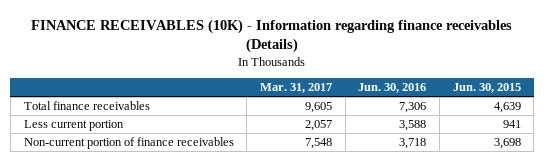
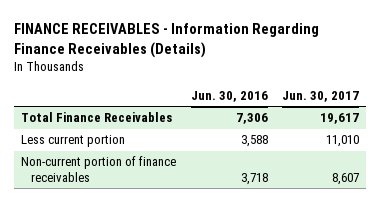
[31,18,513,54] FINANCE RECEIVABLES (10K) - Information regarding finance receivables (Details) -> [14,23,320,59] FINANCE RECEIVABLES - Information Regarding Finance Receivables (Details)
[259,83,332,94] Mar. 31, 2017 -> none
[452,83,521,94] Jun. 30, 2015 -> none
none -> [281,90,359,102] Jun. 30, 2017
[23,101,150,111] Total finance receivables -> [21,112,173,123] Total Finance Receivables

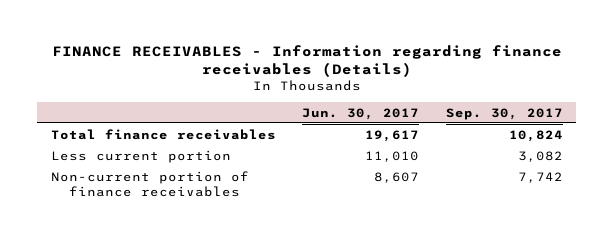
[14,23,320,59] FINANCE RECEIVABLES - Information Regarding Finance Receivables (Details) -> [51,44,562,78] FINANCE RECEIVABLES - Information regarding finance receivables (Details)
[190,90,268,102] Jun. 30, 2016 -> none
none -> [446,107,564,120] Sep. 30, 2017
[21,112,173,123] Total Finance Receivables -> [50,128,276,140] Total finance receivables

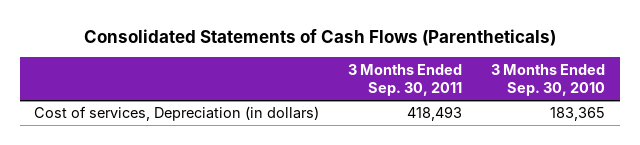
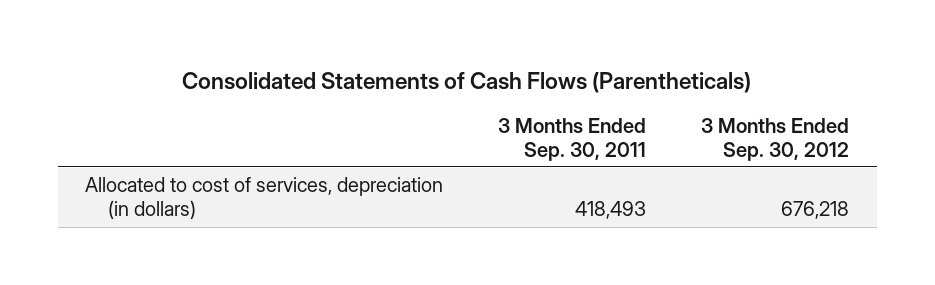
[491,63,606,97] 3 Months Ended Sep. 30, 2010 -> none
none -> [701,117,850,161] 3 Months Ended Sep. 30, 2012
[34,106,320,122] Cost of services, Depreciation (in dollars) -> [85,177,444,220] Allocated to cost of services, depreciation (in dollars)

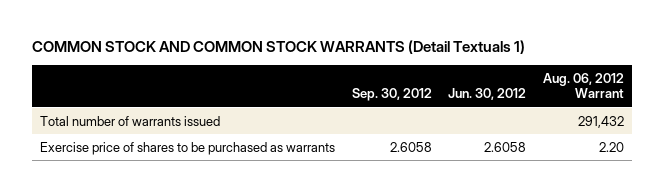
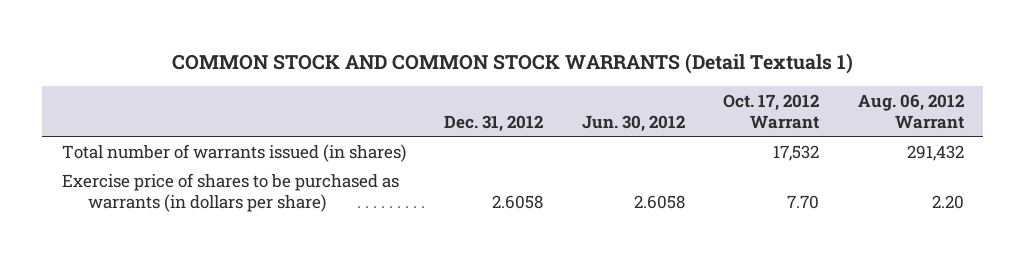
[351,88,432,102] Sep. 30, 2012 -> none
none -> [444,114,544,132] Dec. 31, 2012
none -> [723,93,820,129] Oct. 17, 2012 Warrant
[40,115,221,126] Total number of warrants issued -> [61,143,406,162] Total number of warrants issued (in shares)
[40,141,336,155] Exercise price of shares to be purchased as warrants -> [61,172,399,212] Exercise price of shares to be purchased as warrants (in dollars per share)

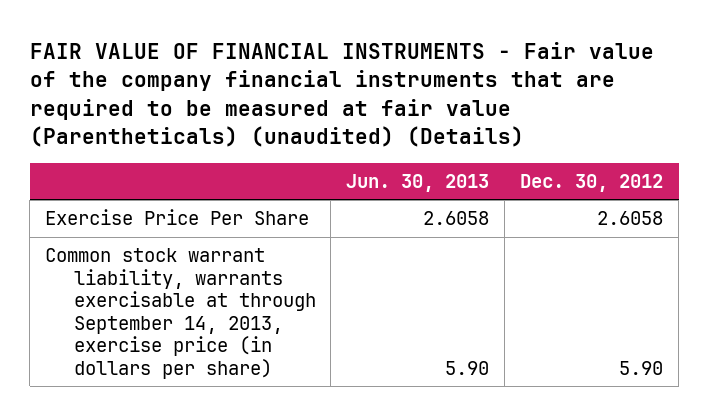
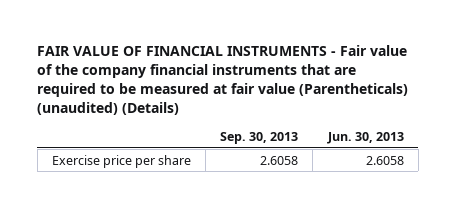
[520,173,664,192] Dec. 30, 2012 -> none
none -> [220,132,299,145] Sep. 30, 2013
[45,247,316,379] Common stock warrant liability, warrants exercisable at through September 14, 2013, exercise price (in dollars per share) -> none
[45,208,310,225] Exercise Price Per Share -> [51,154,191,168] Exercise price per share

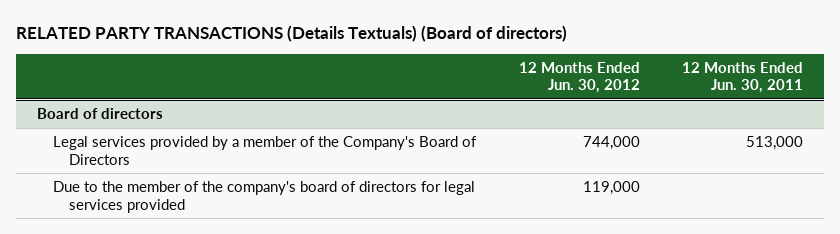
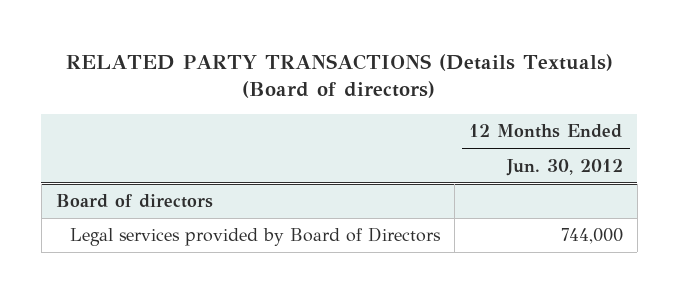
[682,62,804,94] 12 Months Ended Jun. 30, 2011 -> none
[52,181,475,213] Due to the member of the company's board of directors for legal services provided -> none
[52,136,477,165] Legal services provided by a member of the Company's Board of Directors -> [70,227,442,247] Legal services provided by Board of Directors

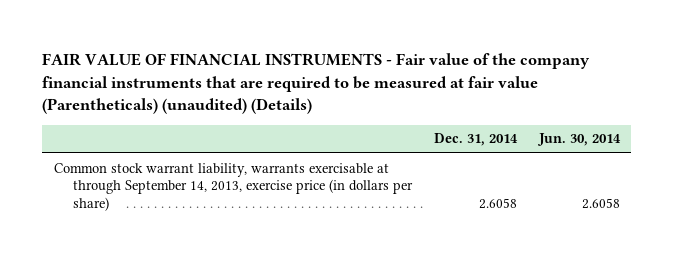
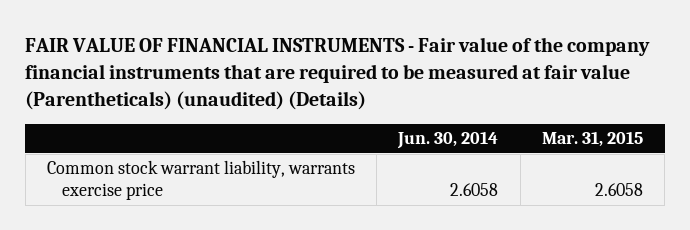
[433,133,518,147] Dec. 31, 2014 -> none
none -> [541,131,643,148] Mar. 31, 2015
[53,162,413,212] Common stock warrant liability, warrants exercisable at through September 14, 2013, exercise price (in dollars per share) -> [46,160,355,201] Common stock warrant liability, warrants exercise price

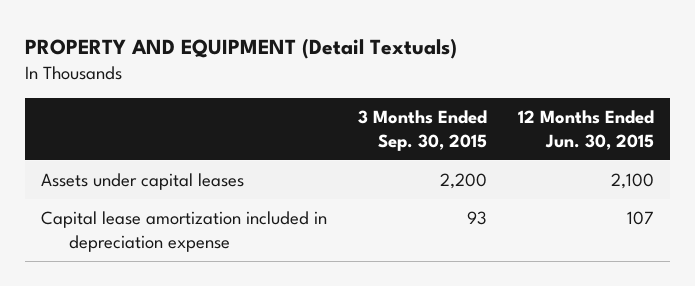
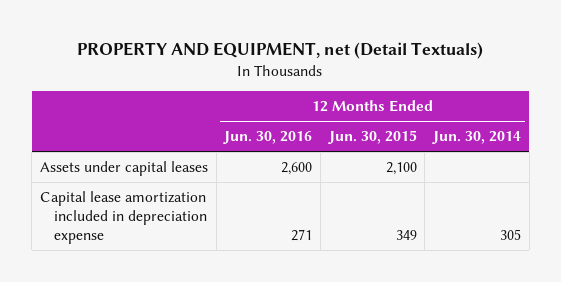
[25,37,458,59] PROPERTY AND EQUIPMENT (Detail Textuals) -> [77,42,484,60] PROPERTY AND EQUIPMENT, net (Detail Textuals)
[357,110,487,151] 3 Months Ended Sep. 30, 2015 -> none
none -> [223,131,313,145] Jun. 30, 2016
none -> [431,131,521,145] Jun. 30, 2014
[627,211,655,226] 107 -> [395,230,417,241] 349

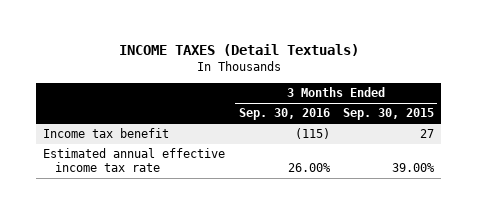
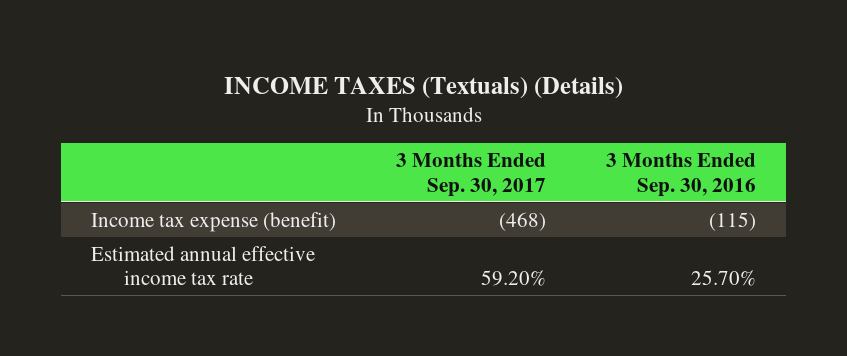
[118,43,359,56] INCOME TAXES (Detail Textuals) -> [223,76,623,99] INCOME TAXES (Textuals) (Details)
[342,108,434,121] Sep. 30, 2015 -> none
none -> [396,153,547,197] 3 Months Ended Sep. 30, 2017
[43,128,170,139] Income tax benefit -> [90,211,336,232] Income tax expense (benefit)
[287,163,331,173] 26.00% -> [691,270,757,287] 25.70%

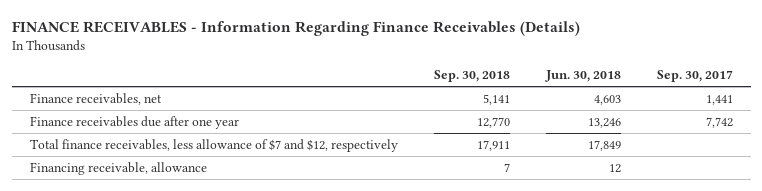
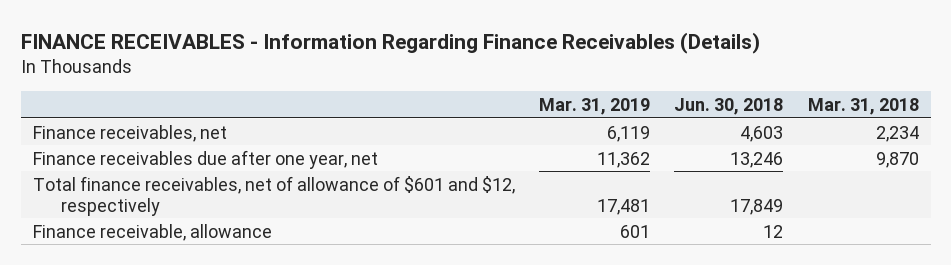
[433,70,510,83] Sep. 30, 2018 -> none
[656,70,733,83] Sep. 30, 2017 -> none
none -> [539,97,651,115] Mar. 31, 2019
none -> [807,97,919,115] Mar. 31, 2018
[29,115,239,129] Finance receivables due after one year -> [32,149,378,169] Finance receivables due after one year, net
[29,138,398,152] Total finance receivables, less allowance of $7 and $12, respectively -> [32,175,515,216] Total finance receivables, net of allowance of $601 and $12, respectively
[29,161,207,175] Financing receivable, allowance -> [32,223,272,241] Finance receivable, allowance

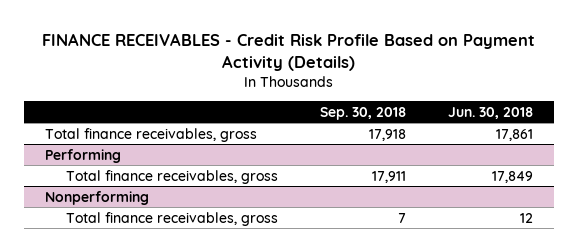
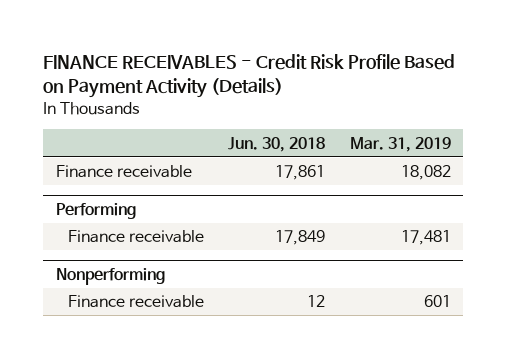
[319,106,406,120] Sep. 30, 2018 -> none
none -> [349,136,451,152] Mar. 31, 2019
[44,127,257,142] Total finance receivables, gross -> [55,165,192,179] Finance receivable
[65,169,278,184] Total finance receivables, gross -> [67,230,204,244] Finance receivable
[65,211,278,226] Total finance receivables, gross -> [67,295,204,309] Finance receivable

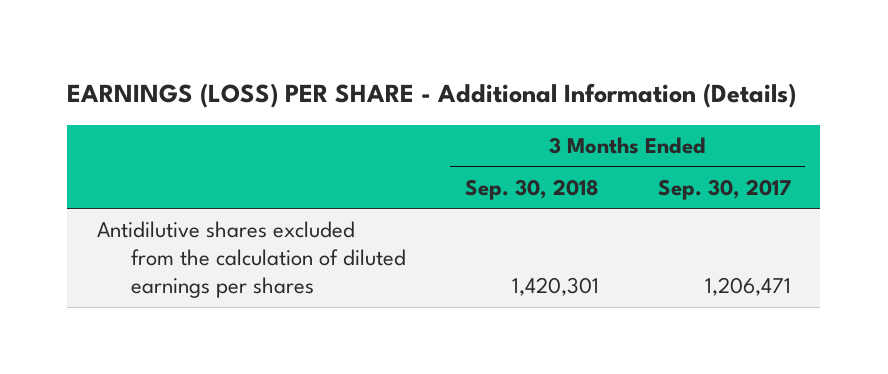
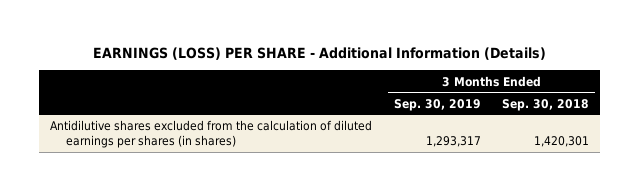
[657,178,791,200] Sep. 30, 2017 -> none
none -> [393,98,481,111] Sep. 30, 2019
[96,221,406,299] Antidilutive shares excluded from the calculation of diluted earnings per shares -> [50,120,373,149] Antidilutive shares excluded from the calculation of diluted earnings per shares (in shares)

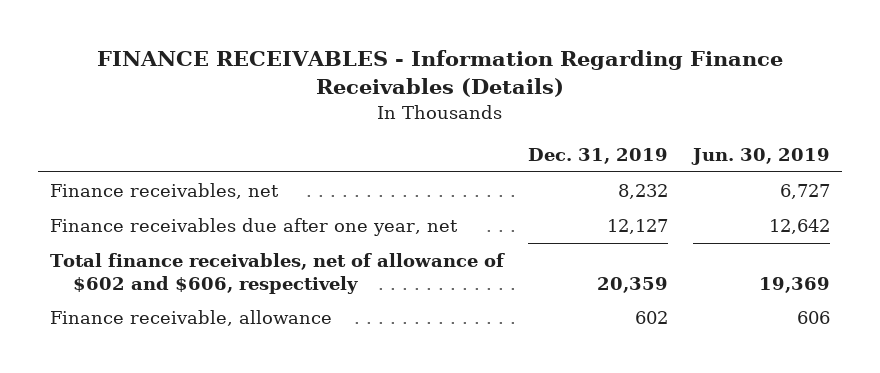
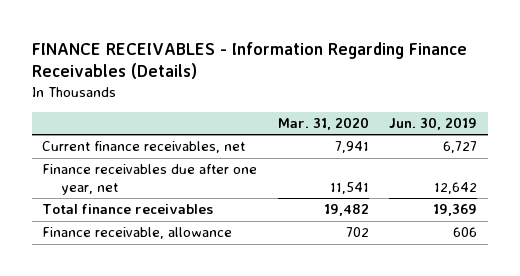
[528,147,669,164] Dec. 31, 2019 -> none
none -> [277,116,369,130] Mar. 31, 2020
[50,182,280,199] Finance receivables, net -> [42,141,246,154] Current finance receivables, net
[50,252,506,294] Total finance receivables, net of allowance of $602 and $606, respectively -> [42,204,214,215] Total finance receivables

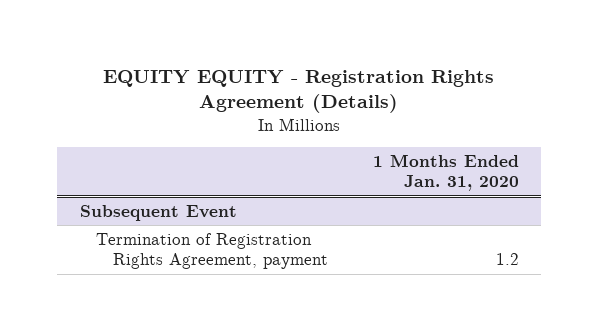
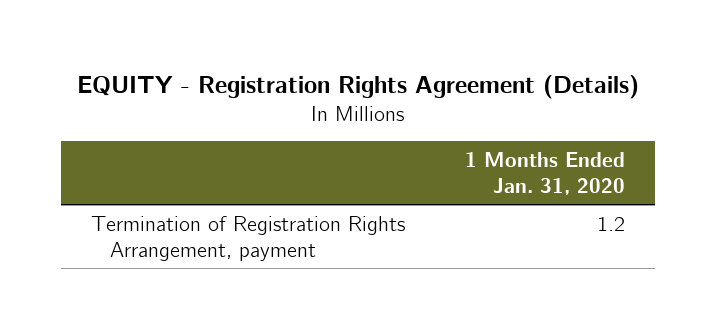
[103,69,495,114] EQUITY EQUITY - Registration Rights Agreement (Details) -> [77,75,640,100] EQUITY - Registration Rights Agreement (Details)
[79,204,237,221] Subsequent Event -> none
[96,232,328,270] Termination of Registration Rights Agreement, payment -> [91,216,406,261] Termination of Registration Rights Arrangement, payment

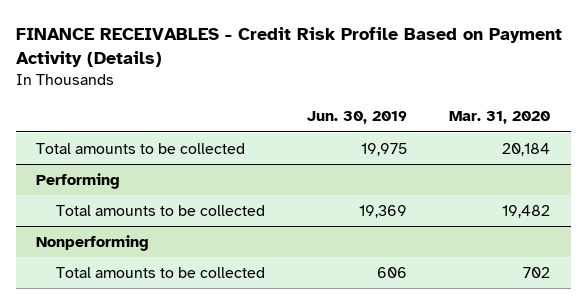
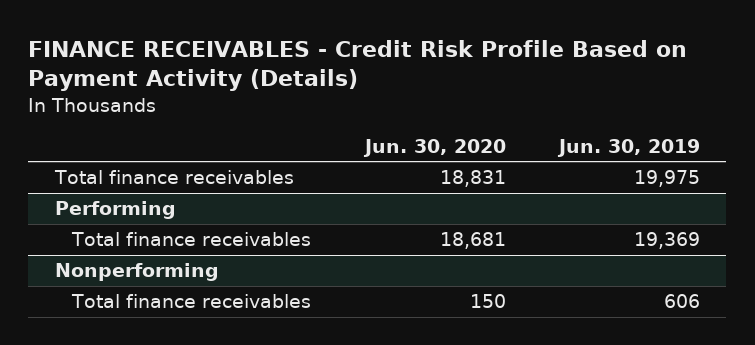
[448,111,550,125] Mar. 31, 2020 -> none
none -> [362,138,506,157] Jun. 30, 2020
[36,143,246,155] Total amounts to be collected -> [54,170,295,185] Total finance receivables
[55,205,265,217] Total amounts to be collected -> [71,232,312,247] Total finance receivables
[55,267,265,279] Total amounts to be collected -> [71,294,312,309] Total finance receivables

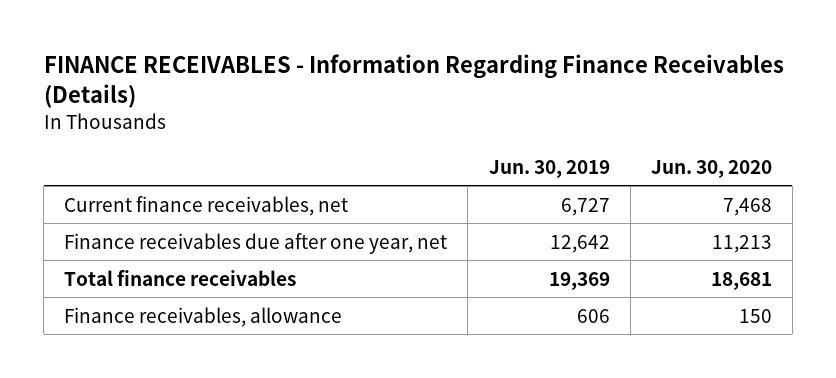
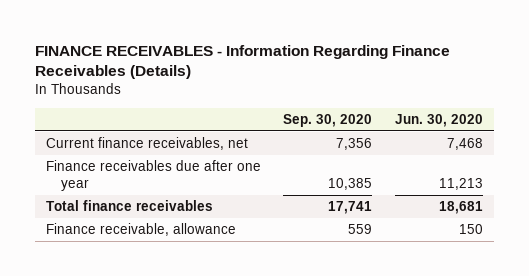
[488,159,610,178] Jun. 30, 2019 -> none
none -> [283,113,373,127] Sep. 30, 2020
[64,232,448,254] Finance receivables due after one year, net -> [46,160,262,191] Finance receivables due after one year
[64,306,343,327] Finance receivables, allowance -> [46,223,237,237] Finance receivable, allowance

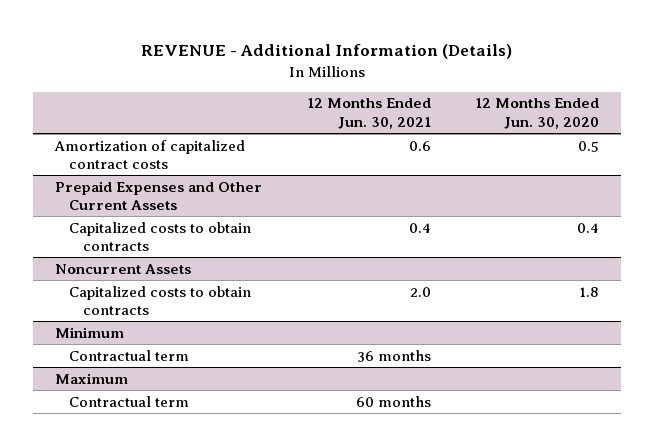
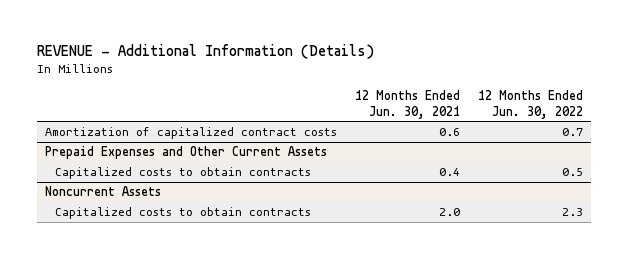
[475,98,600,129] 12 Months Ended Jun. 30, 2020 -> none
none -> [477,89,583,119] 12 Months Ended Jun. 30, 2022
[55,326,125,338] Minimum -> none
[69,349,190,361] Contractual term -> none
[55,372,129,384] Maximum -> none
[69,395,190,407] Contractual term -> none

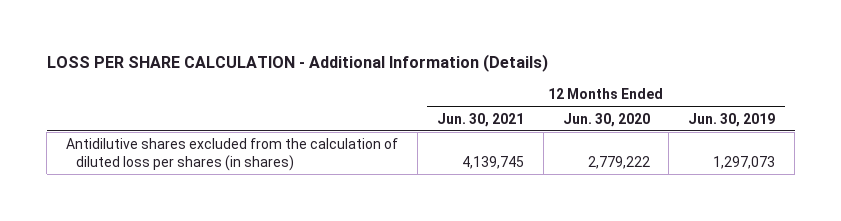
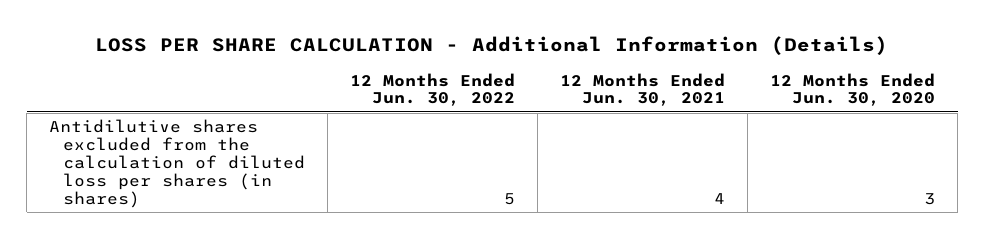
[688,112,776,127] Jun. 30, 2019 -> none
none -> [350,72,516,107] 12 Months Ended Jun. 30, 2022
[461,155,524,169] 4,139,745 -> [714,193,726,205] 4
[587,155,650,169] 2,779,222 -> [924,193,936,206] 3

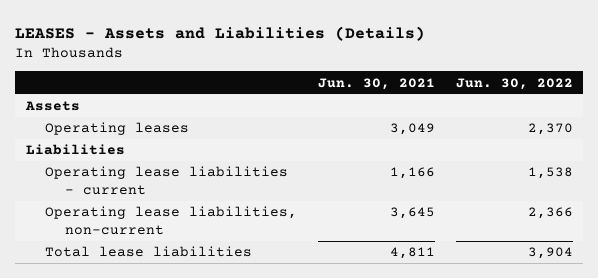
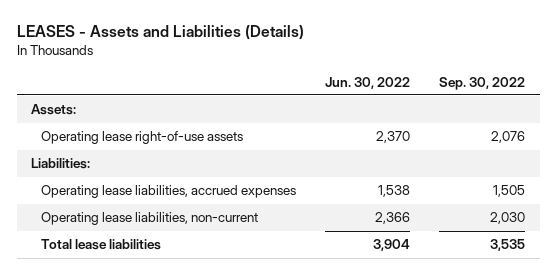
[317,77,435,90] Jun. 30, 2021 -> none
none -> [439,76,526,90] Sep. 30, 2022
[24,101,80,112] Assets -> [31,104,77,116] Assets:
[45,122,190,136] Operating leases -> [40,131,243,145] Operating lease right-of-use assets
[25,144,125,156] Liabilities -> [31,158,91,170] Liabilities:
[45,166,289,195] Operating lease liabilities - current -> [40,185,296,199] Operating lease liabilities, accrued expenses

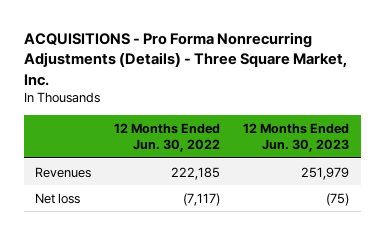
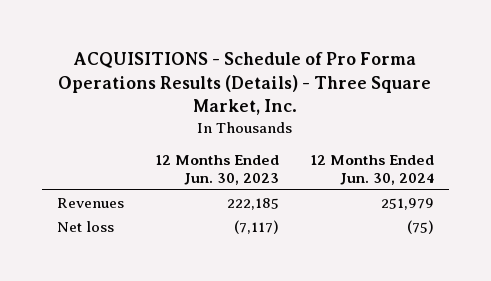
[23,32,347,86] ACQUISITIONS - Pro Forma Nonrecurring Adjustments (Details) - Three Square Market, Inc. -> [58,52,432,116] ACQUISITIONS - Schedule of Pro Forma Operations Results (Details) - Three Square Market, Inc.
[114,122,221,153] 12 Months Ended Jun. 30, 2022 -> none
none -> [309,154,434,186] 12 Months Ended Jun. 30, 2024
[301,166,350,180] 251,979 -> [226,198,279,211] 222,185
[326,192,350,206] (75) -> [233,220,279,235] (7,117)

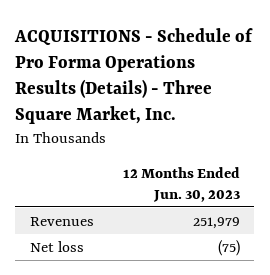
[309,154,434,186] 12 Months Ended Jun. 30, 2024 -> none
[226,198,279,211] 222,185 -> [192,216,240,229] 251,979
[233,220,279,235] (7,117) -> [217,239,240,256] (75)

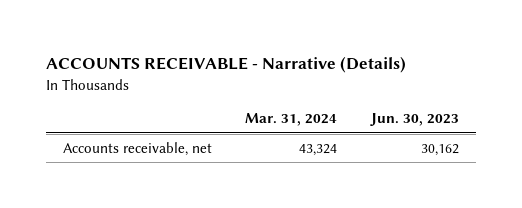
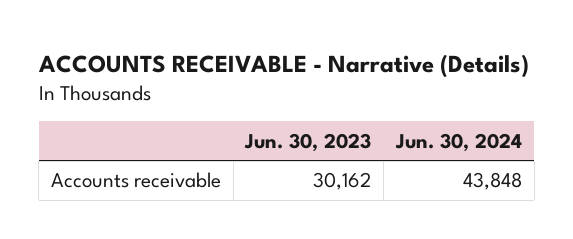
[245,113,338,127] Mar. 31, 2024 -> none
none -> [394,132,522,152] Jun. 30, 2024
[63,141,213,156] Accounts receivable, net -> [50,172,221,189] Accounts receivable

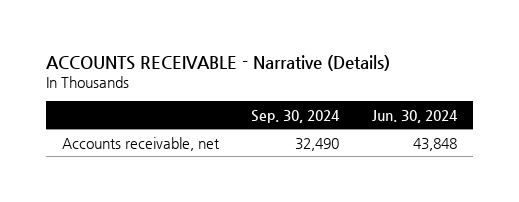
[244,132,372,152] Jun. 30, 2023 -> none
none -> [251,109,341,123] Sep. 30, 2024
[50,172,221,189] Accounts receivable -> [62,136,221,151] Accounts receivable, net

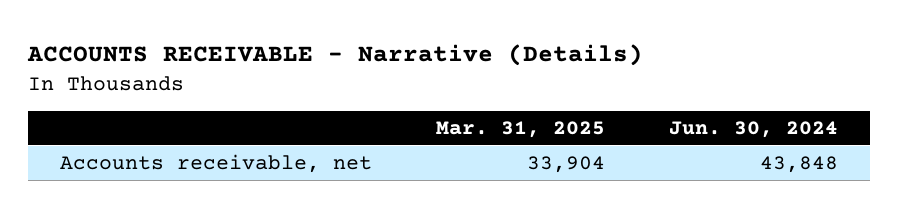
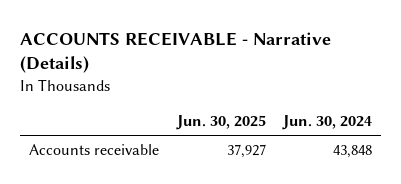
[435,121,605,139] Mar. 31, 2025 -> none
none -> [175,115,266,131] Jun. 30, 2025
[59,154,372,174] Accounts receivable, net -> [29,144,160,156] Accounts receivable

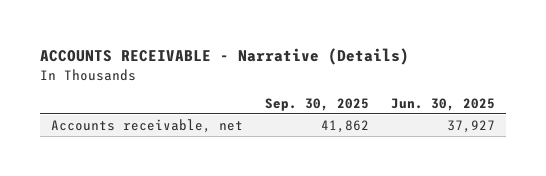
[282,115,373,131] Jun. 30, 2024 -> none
none -> [264,98,369,112] Sep. 30, 2025
[29,144,160,156] Accounts receivable -> [51,119,244,134] Accounts receivable, net

